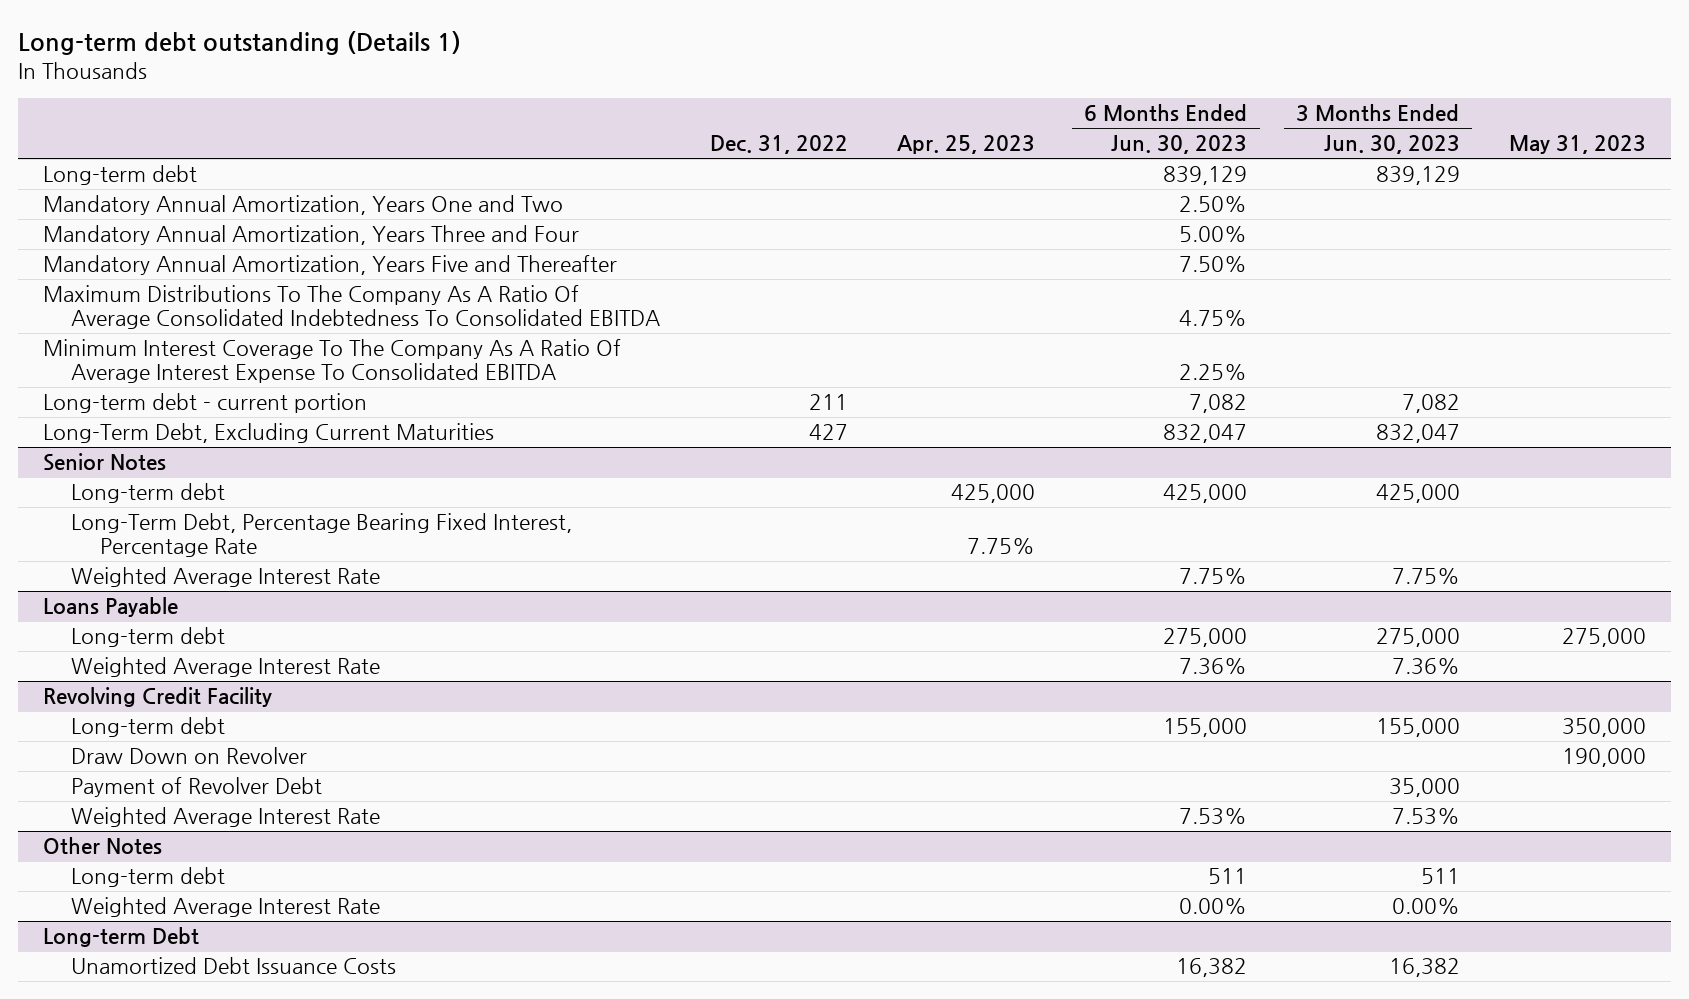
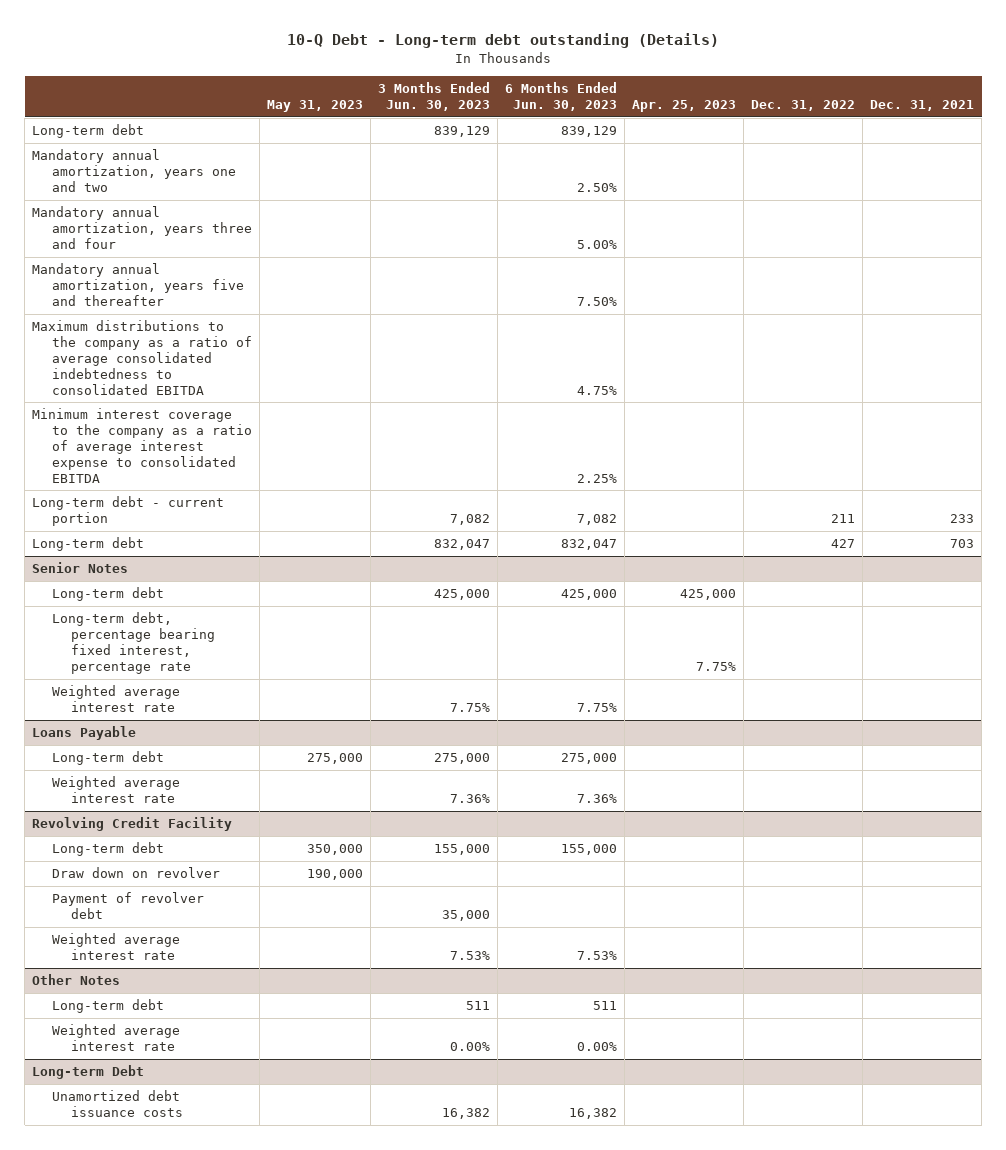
[17,30,461,55] Long-term debt outstanding (Details 1) -> [287,32,720,48] 10-Q Debt - Long-term debt outstanding (Details)
none -> [870,100,975,112] Dec. 31, 2021
[42,195,563,216] Mandatory Annual Amortization, Years One and Two -> [32,149,236,193] Mandatory annual amortization, years one and two
[42,225,579,246] Mandatory Annual Amortization, Years Three and Four -> [32,206,252,250] Mandatory annual amortization, years three and four
[42,255,617,276] Mandatory Annual Amortization, Years Five and Thereafter -> [32,263,244,307] Mandatory annual amortization, years five and thereafter
[42,285,661,330] Maximum Distributions To The Company As A Ratio Of Average Consolidated Indebtedness To Consolidated EBITDA -> [32,320,252,395] Maximum distributions to the company as a ratio of average consolidated indebtedness to consolidated EBITDA
[42,339,621,384] Minimum Interest Coverage To The Company As A Ratio Of Average Interest Expense To Consolidated EBITDA -> [32,408,252,483] Minimum interest coverage to the company as a ratio of average interest expense to consolidated EBITDA
[42,423,494,444] Long-Term Debt, Excluding Current Maturities -> [32,537,145,552] Long-term debt
[71,513,573,558] Long-Term Debt, Percentage Bearing Fixed Interest, Percentage Rate -> [51,612,216,674] Long-term debt, percentage bearing fixed interest, percentage rate
[71,567,381,588] Weighted Average Interest Rate -> [51,685,180,713] Weighted average interest rate
[71,657,381,678] Weighted Average Interest Rate -> [51,776,180,804] Weighted average interest rate
[71,747,308,765] Draw Down on Revolver -> [51,867,220,879] Draw down on revolver
[71,777,323,798] Payment of Revolver Debt -> [51,892,204,920] Payment of revolver debt
[71,807,381,828] Weighted Average Interest Rate -> [51,933,180,961] Weighted average interest rate
[71,897,381,918] Weighted Average Interest Rate -> [51,1024,180,1052] Weighted average interest rate
[71,957,397,975] Unamortized Debt Issuance Costs -> [51,1090,184,1118] Unamortized debt issuance costs

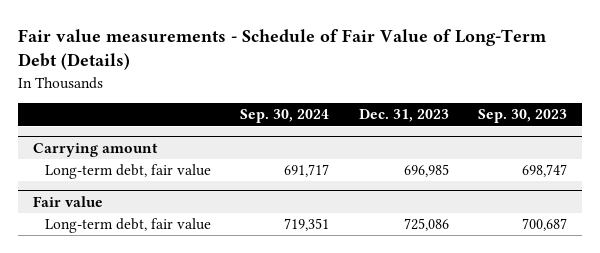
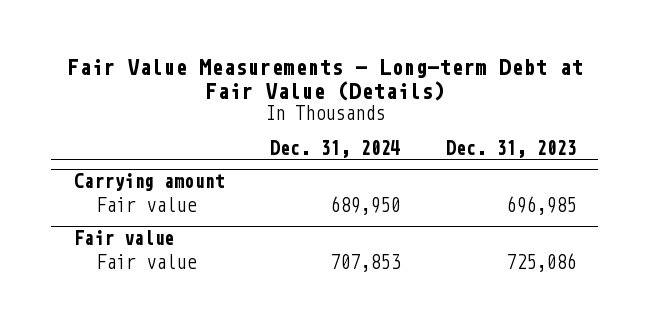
[18,29,548,71] Fair value measurements - Schedule of Fair Value of Long-Term Debt (Details) -> [66,59,583,102] Fair Value Measurements - Long-term Debt at Fair Value (Details)
[240,109,330,124] Sep. 30, 2024 -> none
[478,109,568,124] Sep. 30, 2023 -> none
none -> [269,139,400,158] Dec. 31, 2024
[44,164,211,180] Long-term debt, fair value -> [95,196,197,212] Fair value
[44,218,211,234] Long-term debt, fair value -> [95,253,197,269] Fair value

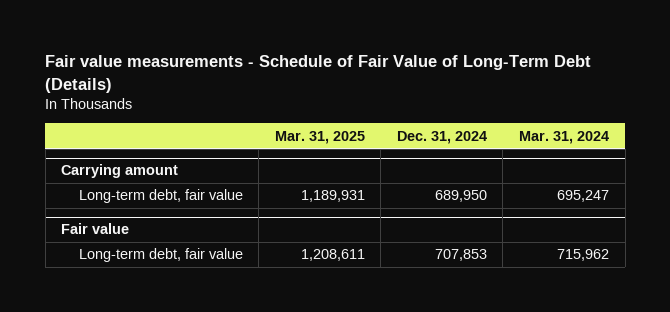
[66,59,583,102] Fair Value Measurements - Long-term Debt at Fair Value (Details) -> [45,55,592,93] Fair value measurements - Schedule of Fair Value of Long-Term Debt (Details)
[445,139,576,158] Dec. 31, 2023 -> none
none -> [274,130,365,144] Mar. 31, 2025
none -> [519,130,610,144] Mar. 31, 2024
[95,196,197,212] Fair value -> [78,189,243,204] Long-term debt, fair value
[95,253,197,269] Fair value -> [78,248,243,263] Long-term debt, fair value

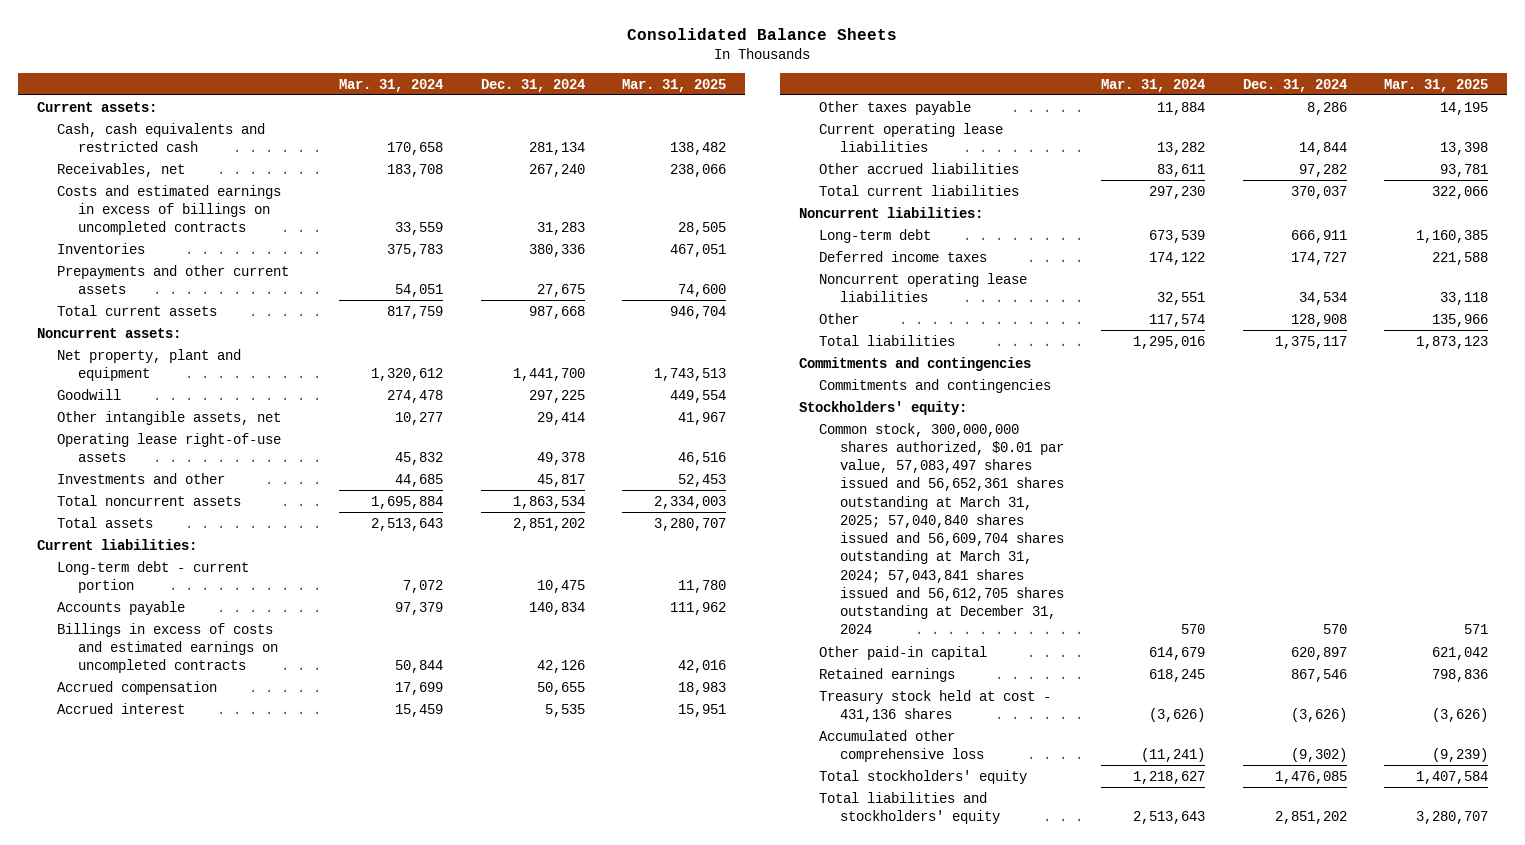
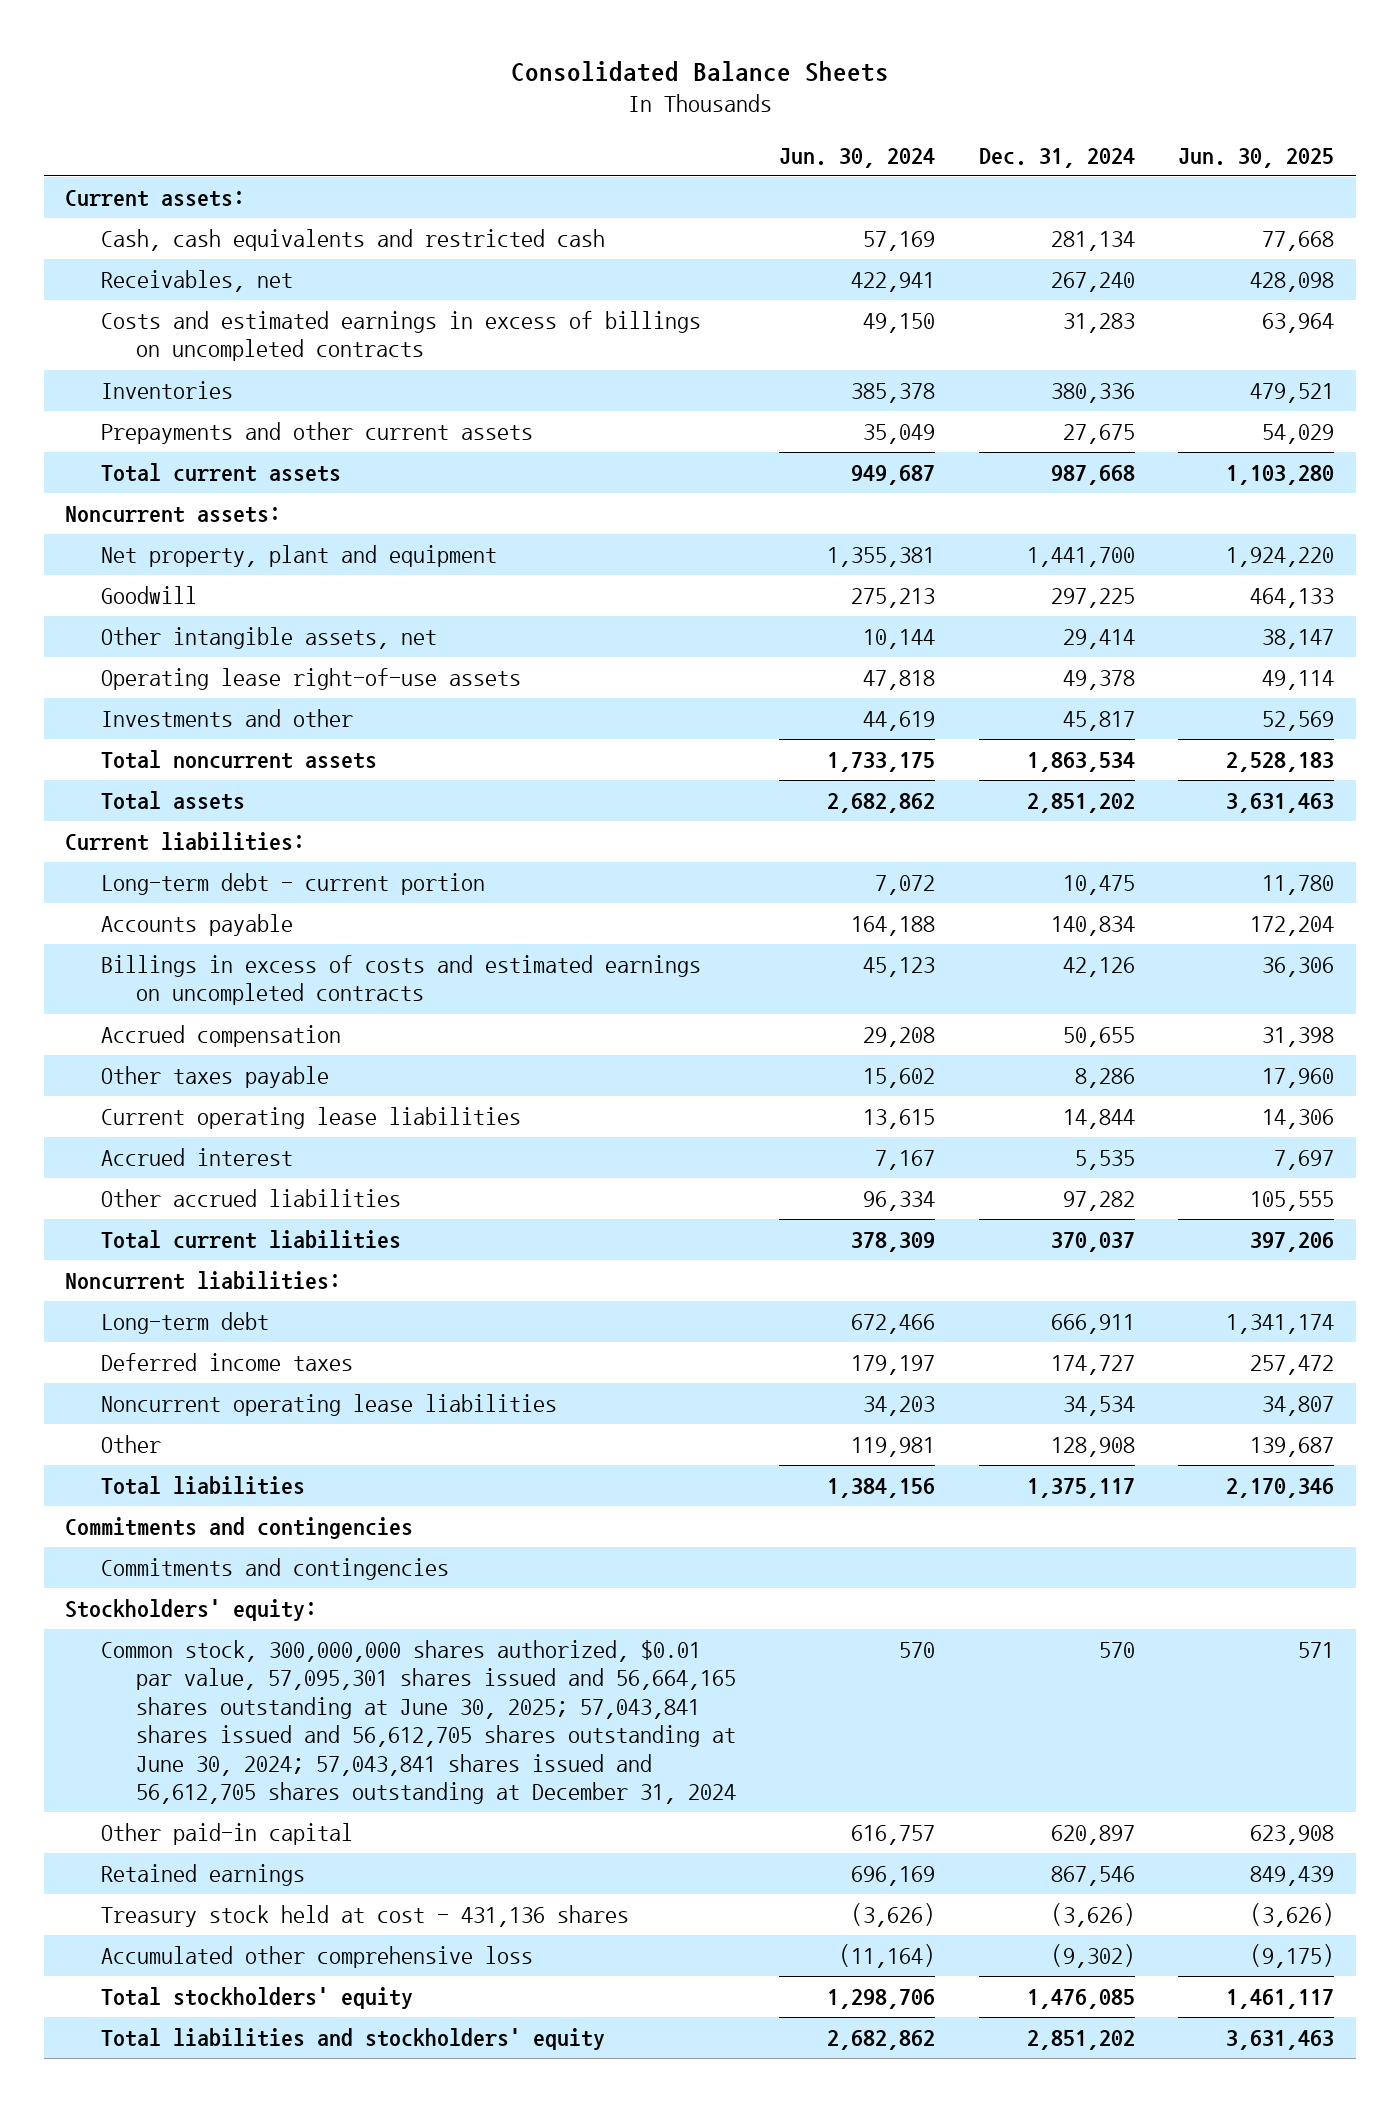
[339,78,444,92] Mar. 31, 2024 -> none
[622,78,727,92] Mar. 31, 2025 -> none
none -> [779,147,936,168] Jun. 30, 2024
none -> [1177,147,1334,168] Jun. 30, 2025
[57,702,186,714] Accrued interest -> [100,1148,293,1167] Accrued interest
[819,422,1065,635] Common stock, 300,000,000 shares authorized, $0.01 par value, 57,083,497 shares issued and 56,652,361 shares outstanding at March 31, 2025; 57,040,840 shares issued and 56,609,704 shares outstanding at March 31, 2024; 57,043,841 shares issued and 56,612,705 shares outstanding at December 31, 2024 -> [100,1640,737,1805] Common stock, 300,000,000 shares authorized, $0.01 par value, 57,095,301 shares issued and 56,664,165 shares outstanding at June 30, 2025; 57,043,841 shares issued and 56,612,705 shares outstanding at June 30, 2024; 57,043,841 shares issued and 56,612,705 shares outstanding at December 31, 2024

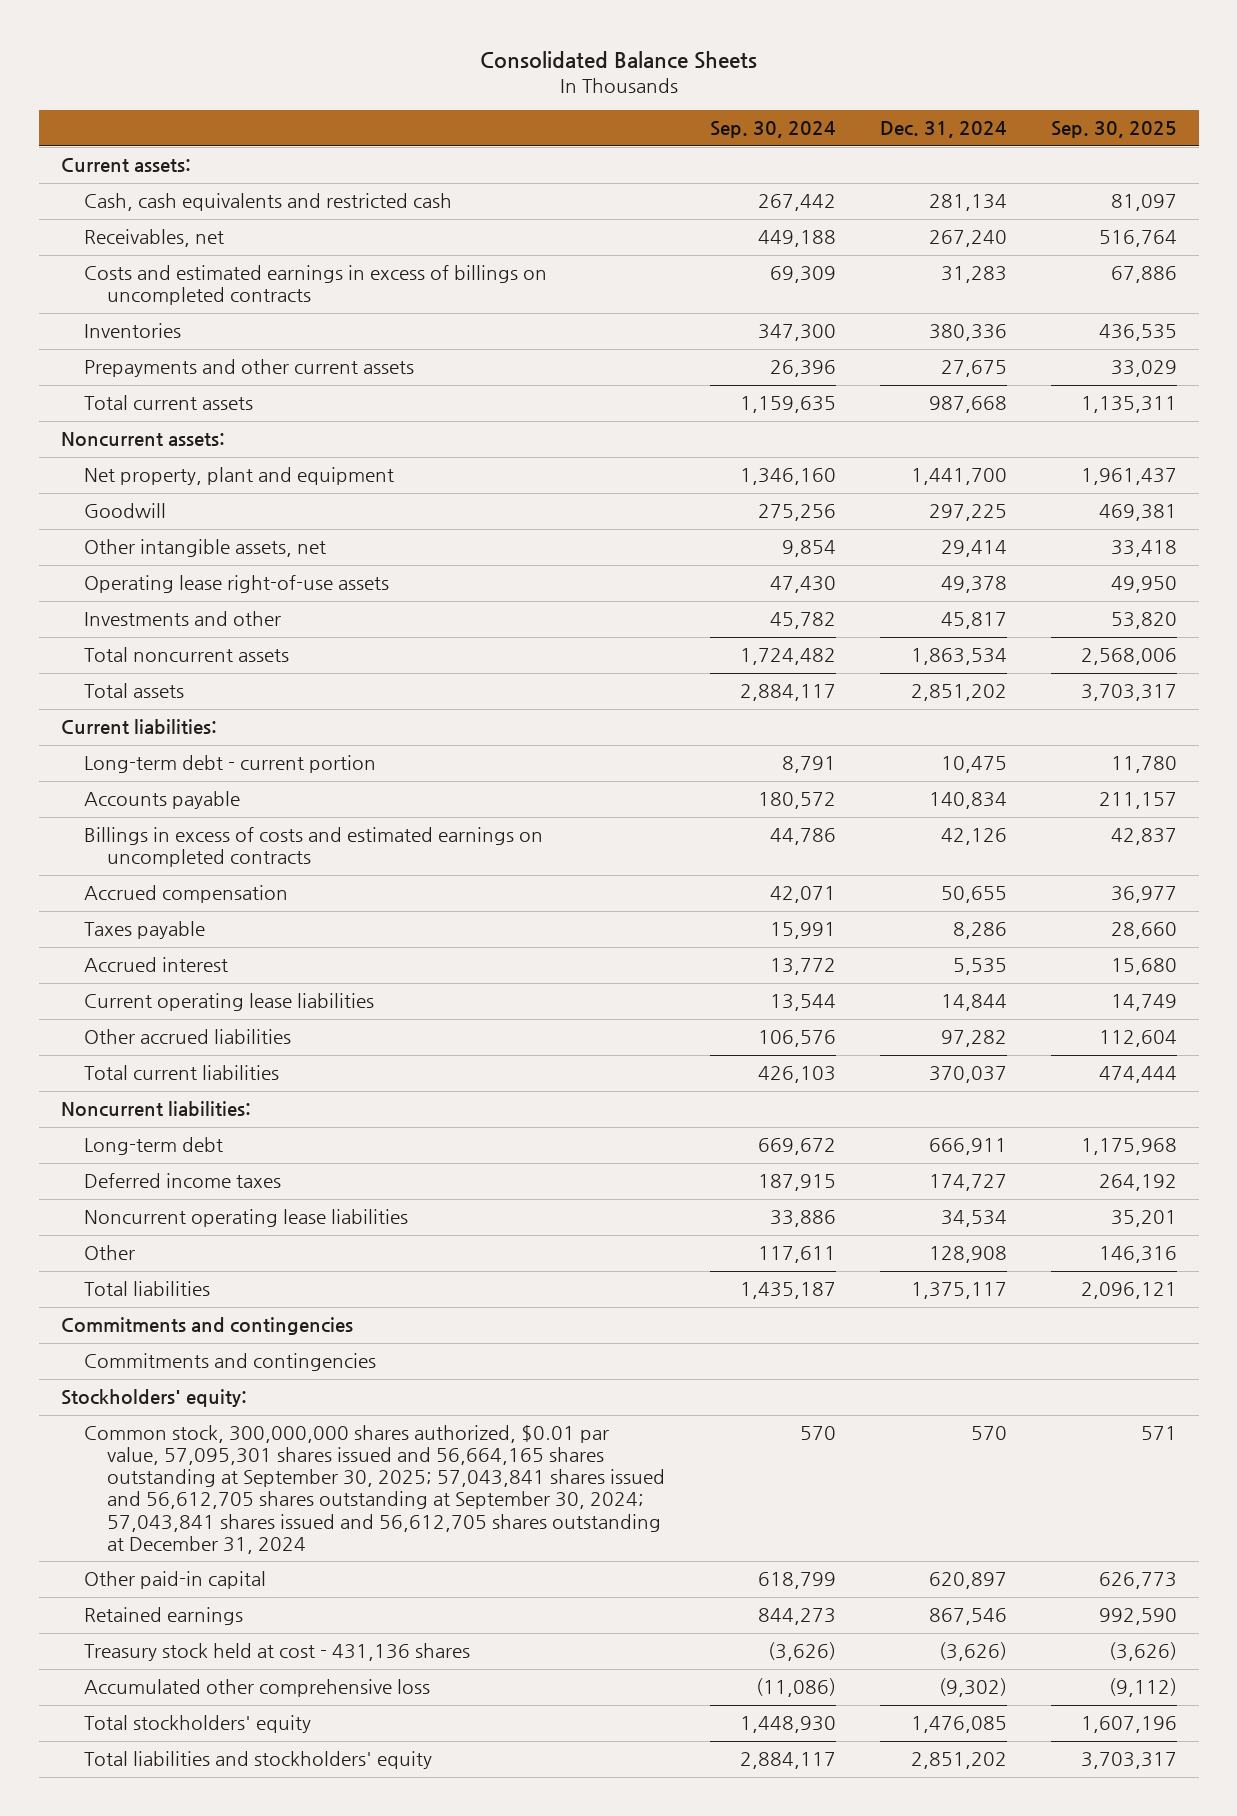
[779,147,936,168] Jun. 30, 2024 -> none
[1177,147,1334,168] Jun. 30, 2025 -> none
none -> [709,121,836,139] Sep. 30, 2024
none -> [1050,121,1177,139] Sep. 30, 2025
[100,1066,329,1089] Other taxes payable -> [84,921,206,940] Taxes payable
[100,1107,521,1130] Current operating lease liabilities -> [84,993,375,1012] Current operating lease liabilities
[100,1640,737,1805] Common stock, 300,000,000 shares authorized, $0.01 par value, 57,095,301 shares issued and 56,664,165 shares outstanding at June 30, 2025; 57,043,841 shares issued and 56,612,705 shares outstanding at June 30, 2024; 57,043,841 shares issued and 56,612,705 shares outstanding at December 31, 2024 -> [84,1425,666,1554] Common stock, 300,000,000 shares authorized, $0.01 par value, 57,095,301 shares issued and 56,664,165 shares outstanding at September 30, 2025; 57,043,841 shares issued and 56,612,705 shares outstanding at September 30, 2024; 57,043,841 shares issued and 56,612,705 shares outstanding at December 31, 2024

